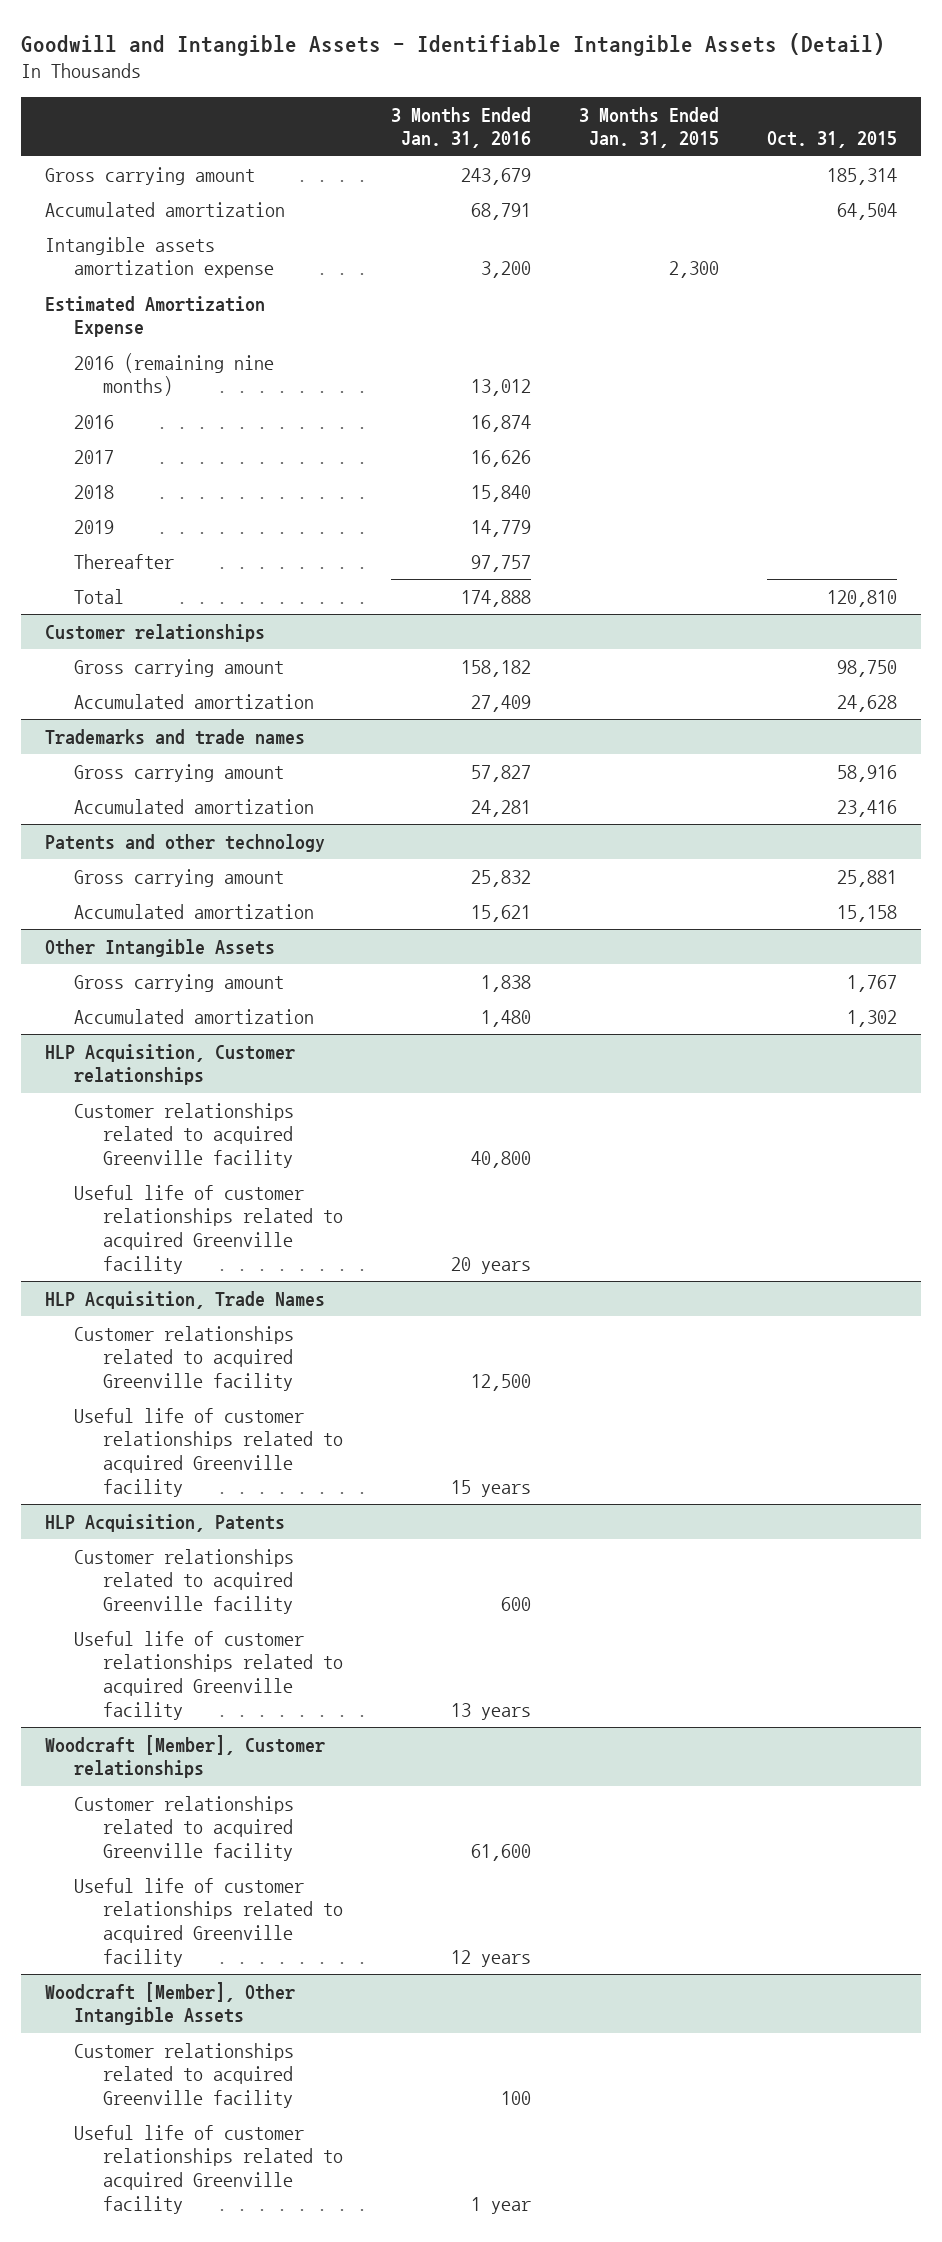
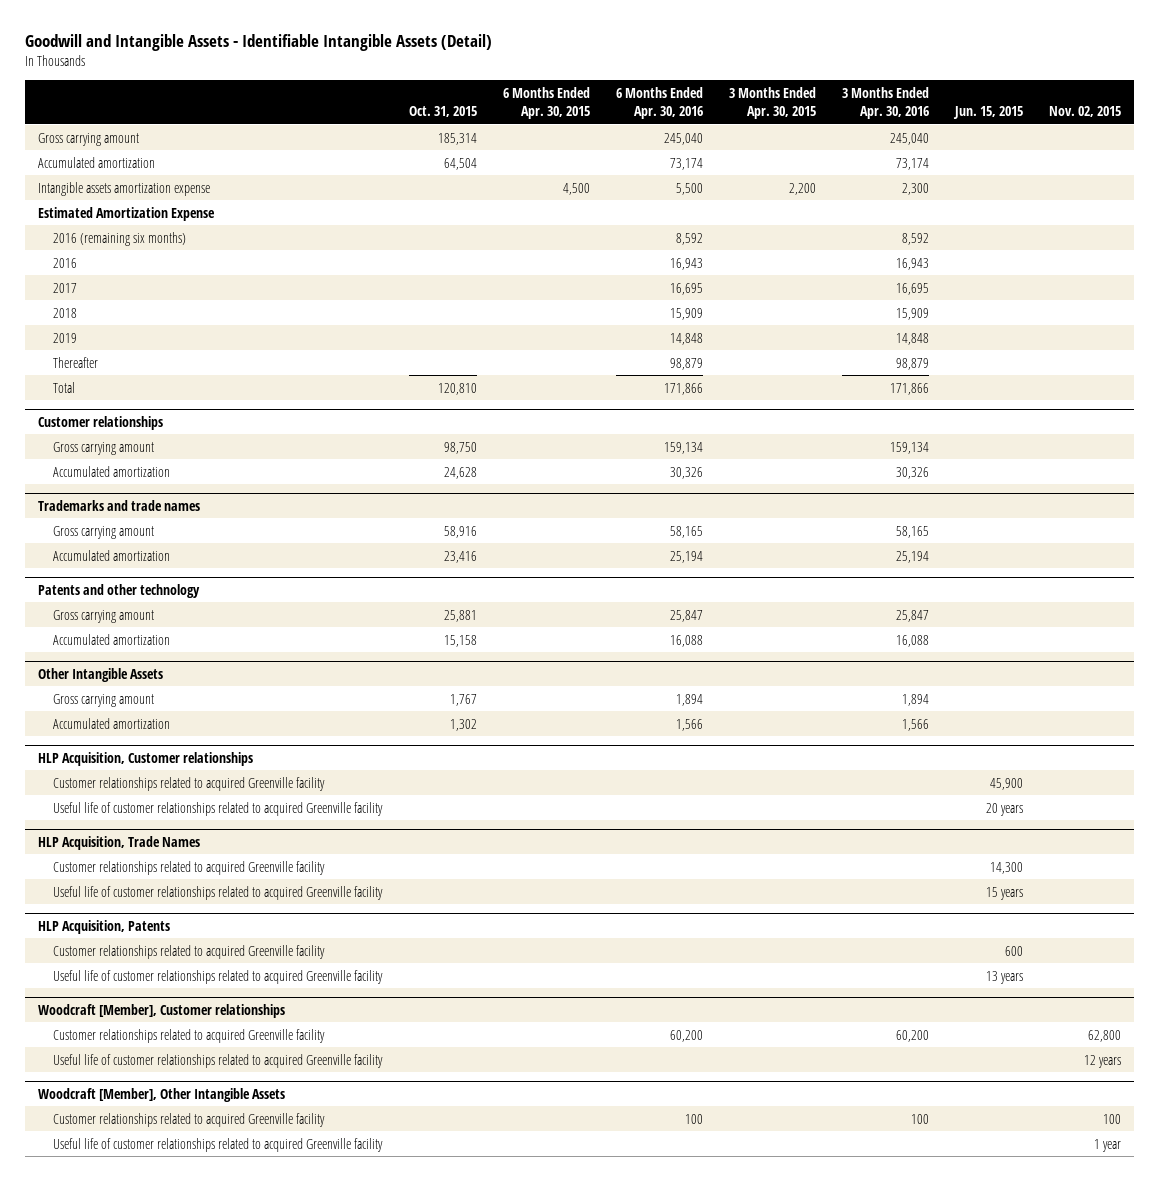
[391,106,532,149] 3 Months Ended Jan. 31, 2016 -> none
[579,106,720,149] 3 Months Ended Jan. 31, 2015 -> none
none -> [502,86,590,120] 6 Months Ended Apr. 30, 2015
none -> [615,86,703,120] 6 Months Ended Apr. 30, 2016
none -> [728,86,816,120] 3 Months Ended Apr. 30, 2015
none -> [842,86,930,120] 3 Months Ended Apr. 30, 2016
none -> [953,106,1024,120] Jun. 15, 2015
none -> [1049,106,1122,118] Nov. 02, 2015
[73,352,274,397] 2016 (remaining nine months) -> [53,231,187,246] 2016 (remaining six months)

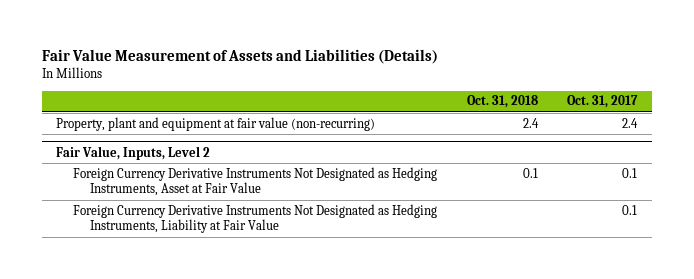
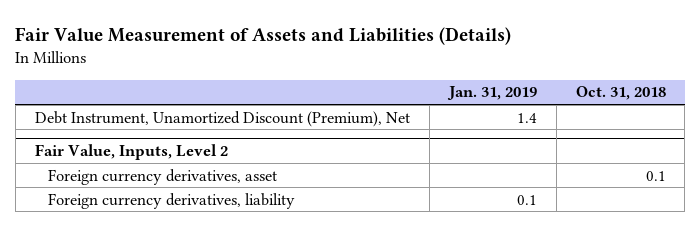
[567,95,639,109] Oct. 31, 2017 -> none
none -> [446,86,537,101] Jan. 31, 2019
[56,116,376,131] Property, plant and equipment at fair value (non-recurring) -> none
none -> [34,110,410,127] Debt Instrument, Unamortized Discount (Premium), Net
[73,166,438,197] Foreign Currency Derivative Instruments Not Designated as Hedging Instruments, Asset at Fair Value -> [48,168,278,185] Foreign currency derivatives, asset
[73,203,438,234] Foreign Currency Derivative Instruments Not Designated as Hedging Instruments, Liability at Fair Value -> [48,192,296,209] Foreign currency derivatives, liability

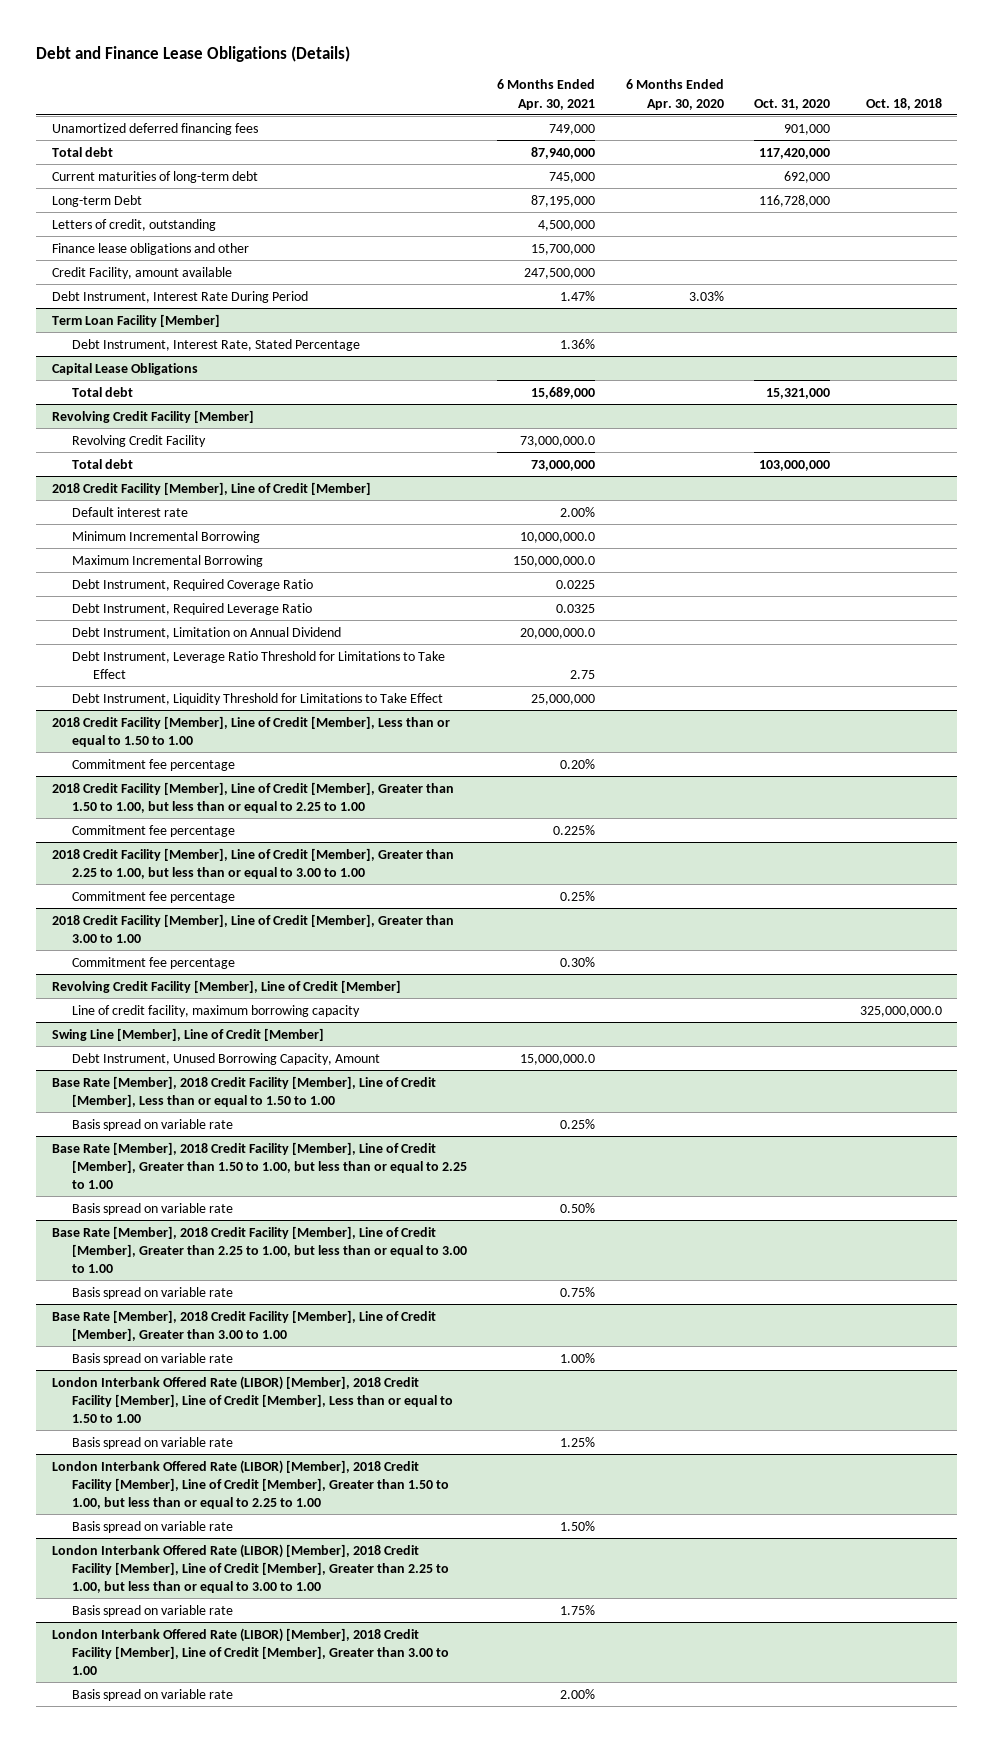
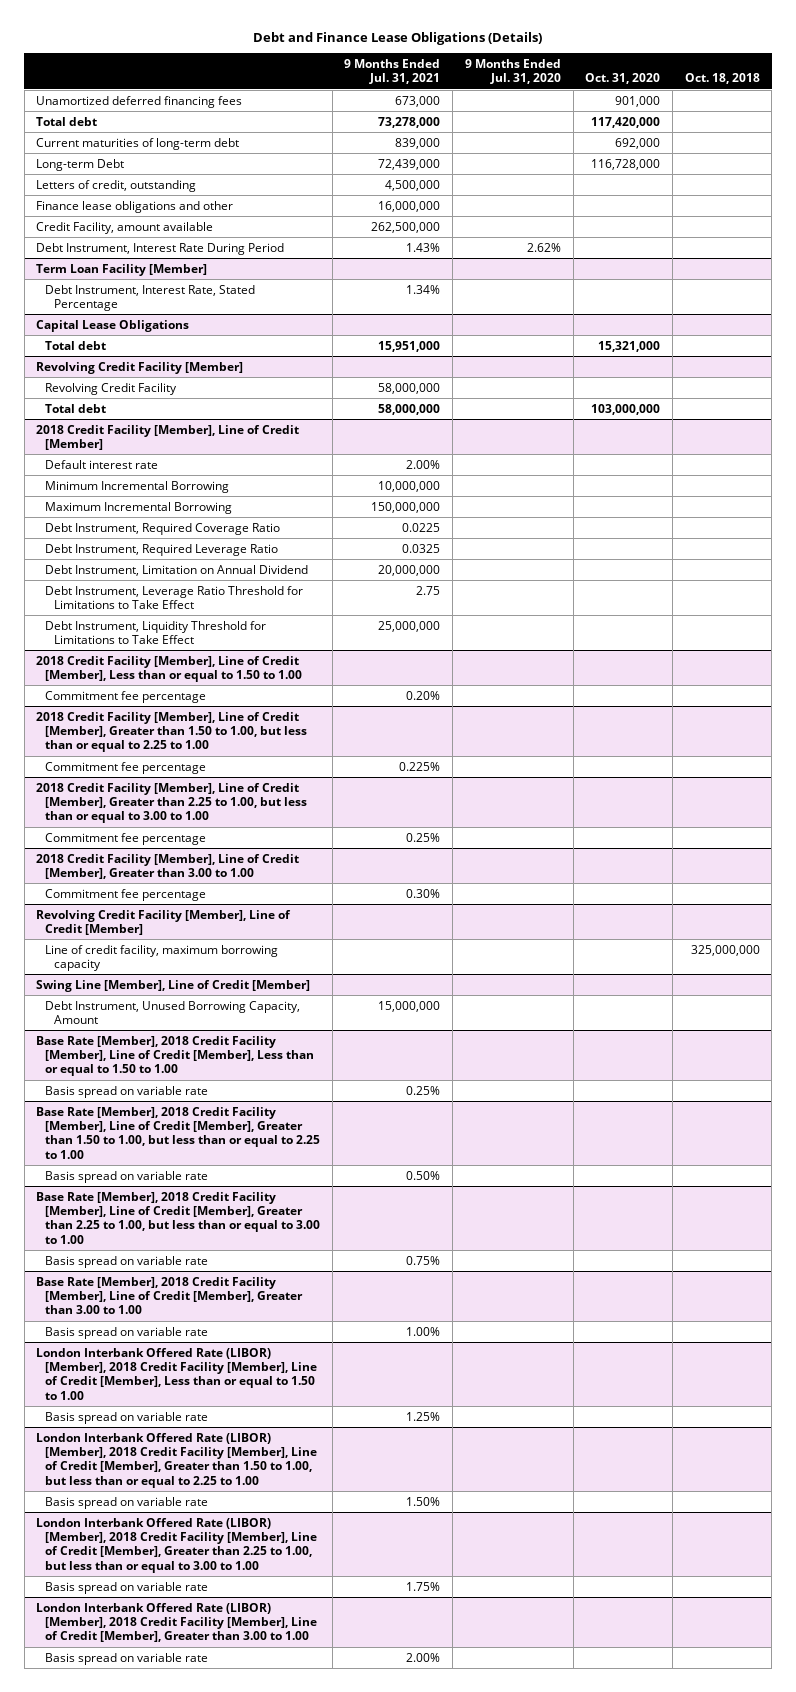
[497,79,596,110] 6 Months Ended Apr. 30, 2021 -> none
[625,79,724,110] 6 Months Ended Apr. 30, 2020 -> none
none -> [344,58,441,85] 9 Months Ended Jul. 31, 2021
none -> [464,58,561,85] 9 Months Ended Jul. 31, 2020
[860,1005,943,1017] 325,000,000.0 -> [690,944,760,956] 325,000,000

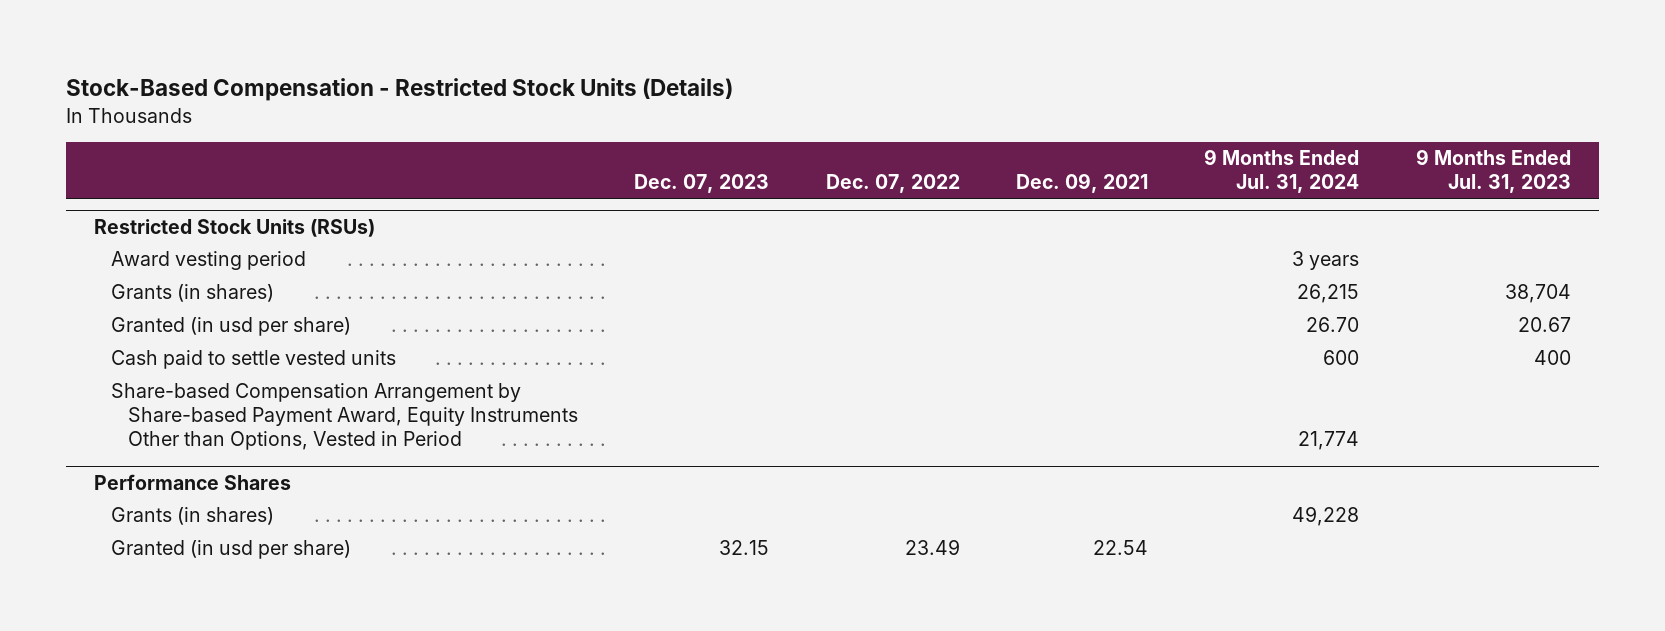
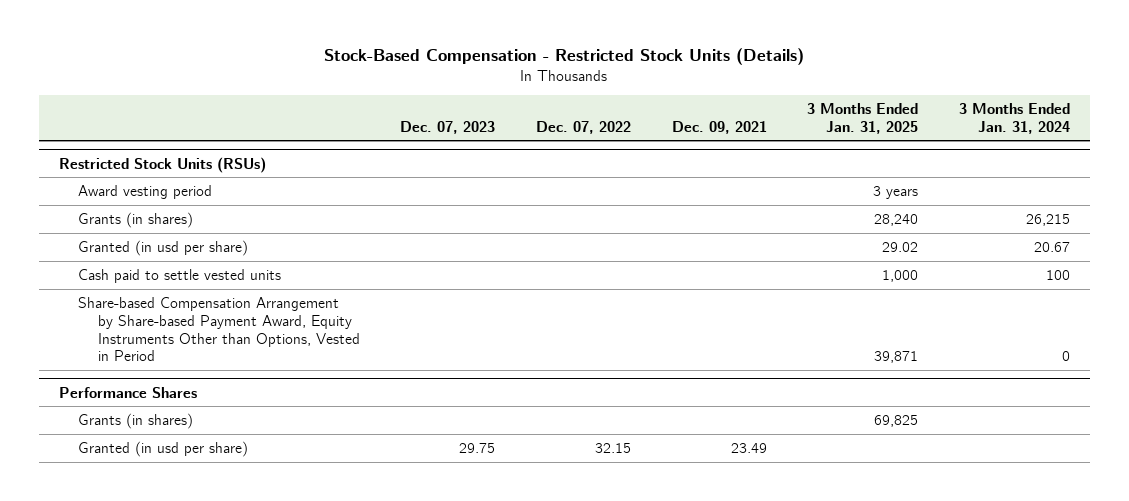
[1204,149,1360,193] 9 Months Ended Jul. 31, 2024 -> none
[1415,149,1571,193] 9 Months Ended Jul. 31, 2023 -> none
none -> [807,102,919,134] 3 Months Ended Jan. 31, 2025
none -> [958,102,1070,134] 3 Months Ended Jan. 31, 2024
[719,540,770,556] 32.15 -> [459,442,496,453] 29.75
[904,539,960,556] 23.49 -> [594,442,631,453] 32.15
[1092,540,1148,556] 22.54 -> [730,442,767,453] 23.49

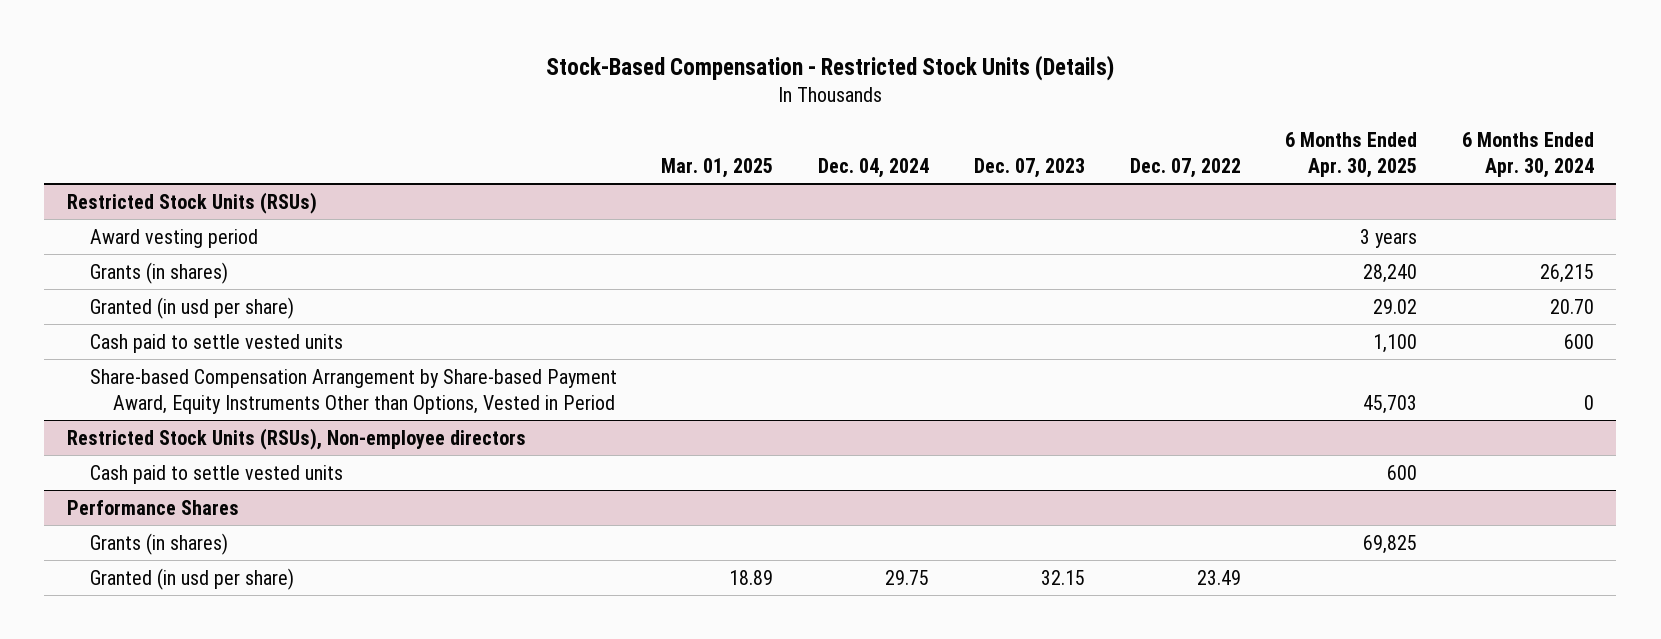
[671,120,767,134] Dec. 09, 2021 -> none
[807,102,919,134] 3 Months Ended Jan. 31, 2025 -> none
[958,102,1070,134] 3 Months Ended Jan. 31, 2024 -> none
none -> [661,157,774,178] Mar. 01, 2025
none -> [818,157,930,178] Dec. 04, 2024
none -> [1285,131,1418,178] 6 Months Ended Apr. 30, 2025
none -> [1462,131,1595,178] 6 Months Ended Apr. 30, 2024
none -> [66,427,526,450] Restricted Stock Units (RSUs), Non-employee directors
none -> [89,464,343,484] Cash paid to settle vested units
[459,442,496,453] 29.75 -> [1040,569,1085,585] 32.15
[594,442,631,453] 32.15 -> [1196,569,1241,585] 23.49

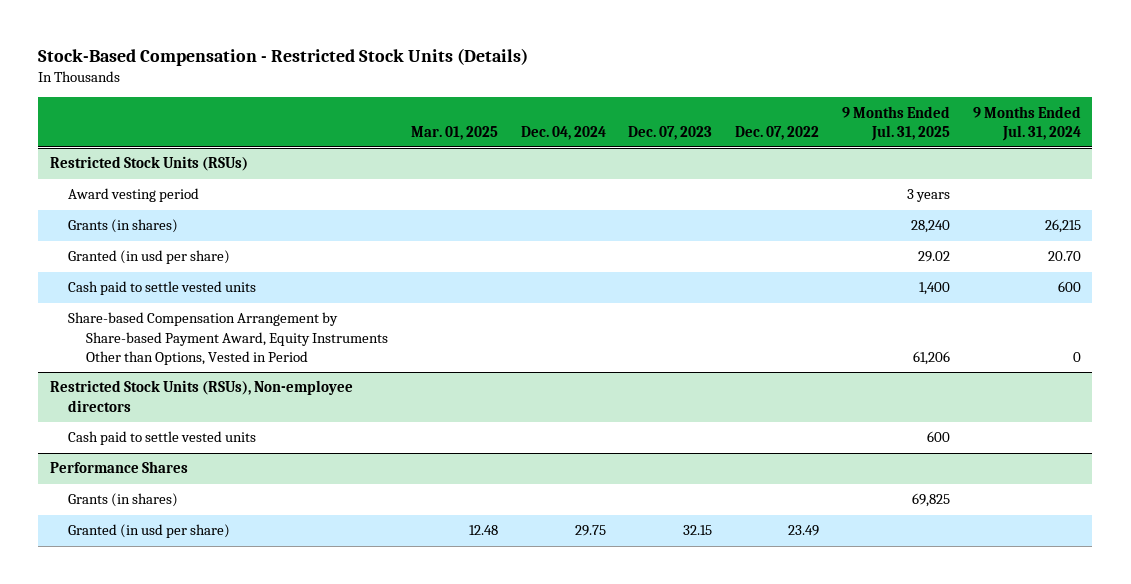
[1285,131,1418,178] 6 Months Ended Apr. 30, 2025 -> none
[1462,131,1595,178] 6 Months Ended Apr. 30, 2024 -> none
none -> [842,105,951,141] 9 Months Ended Jul. 31, 2025
none -> [973,105,1082,141] 9 Months Ended Jul. 31, 2024
[729,569,774,585] 18.89 -> [468,525,498,536] 12.48

